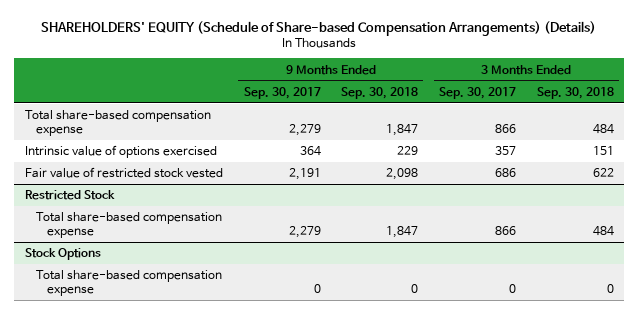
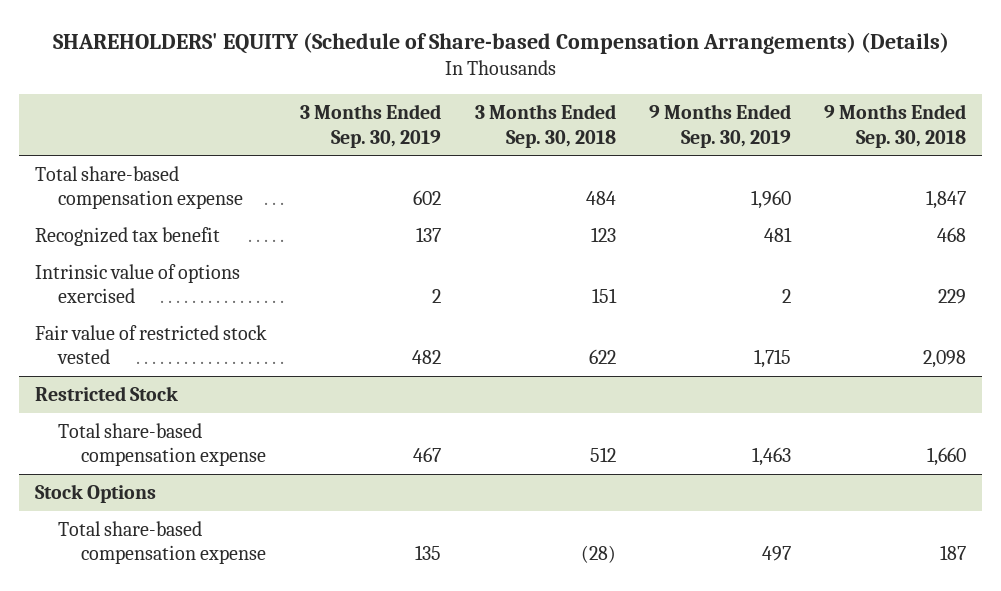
[243,86,321,99] Sep. 30, 2017 -> none
[439,86,517,99] Sep. 30, 2017 -> none
none -> [300,104,442,148] 3 Months Ended Sep. 30, 2019
none -> [648,104,791,148] 9 Months Ended Sep. 30, 2019
none -> [35,226,221,246] Recognized tax benefit
[386,226,419,239] 1,847 -> [926,447,966,467] 1,660
[592,226,614,237] 484 -> [589,447,616,463] 512
[411,284,419,294] 0 -> [939,545,966,561] 187
[606,284,614,294] 0 -> [580,545,616,564] (28)

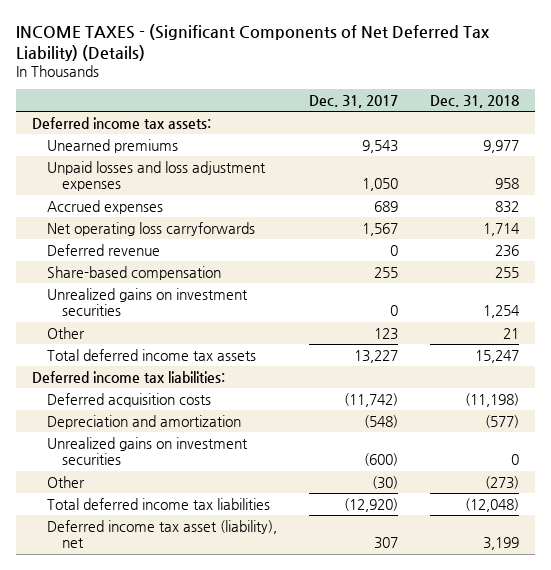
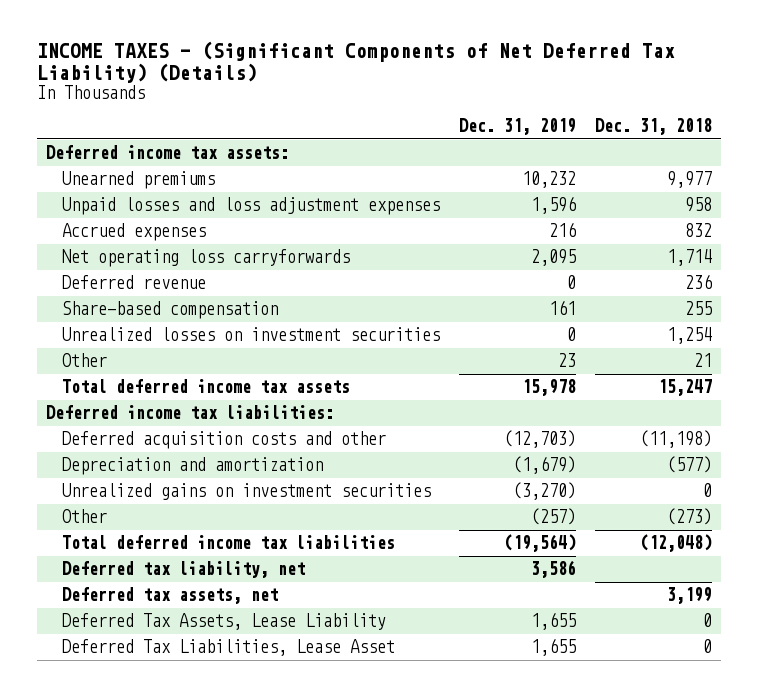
[309,94,399,108] Dec. 31, 2017 -> none
none -> [459,118,577,136] Dec. 31, 2019
[47,287,249,317] Unrealized gains on investment securities -> [62,327,441,342] Unrealized losses on investment securities
[47,392,212,407] Deferred acquisition costs -> [62,431,387,450] Deferred acquisition costs and other
none -> [62,561,306,579] Deferred tax liability, net
[47,519,278,549] Deferred income tax asset (liability), net -> [62,587,279,605] Deferred tax assets, net
none -> [62,613,387,631] Deferred Tax Assets, Lease Liability
none -> [62,639,396,657] Deferred Tax Liabilities, Lease Asset

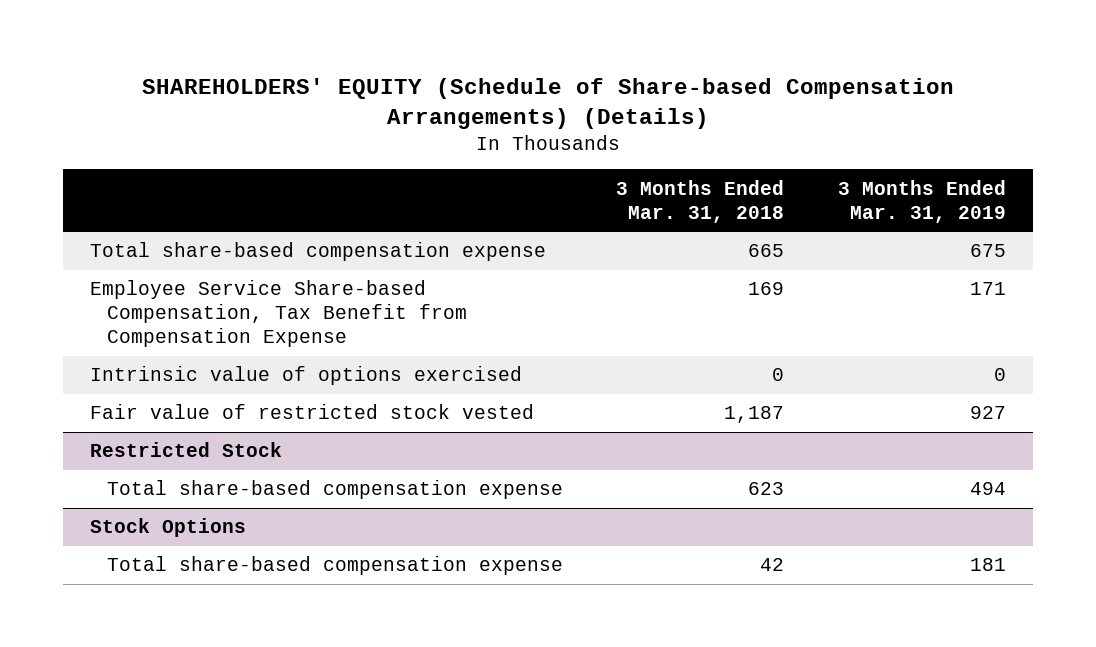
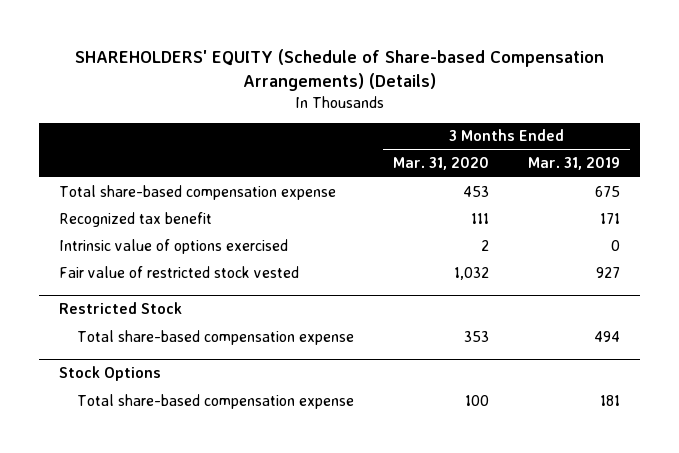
[616,179,785,223] 3 Months Ended Mar. 31, 2018 -> none
none -> [393,157,490,171] Mar. 31, 2020
[90,280,467,348] Employee Service Share-based Compensation, Tax Benefit from Compensation Expense -> [58,211,212,227] Recognized tax benefit

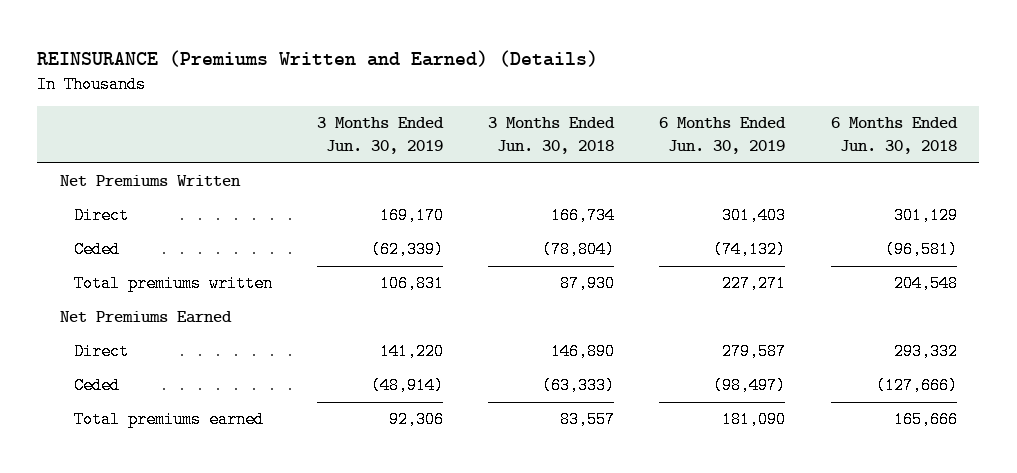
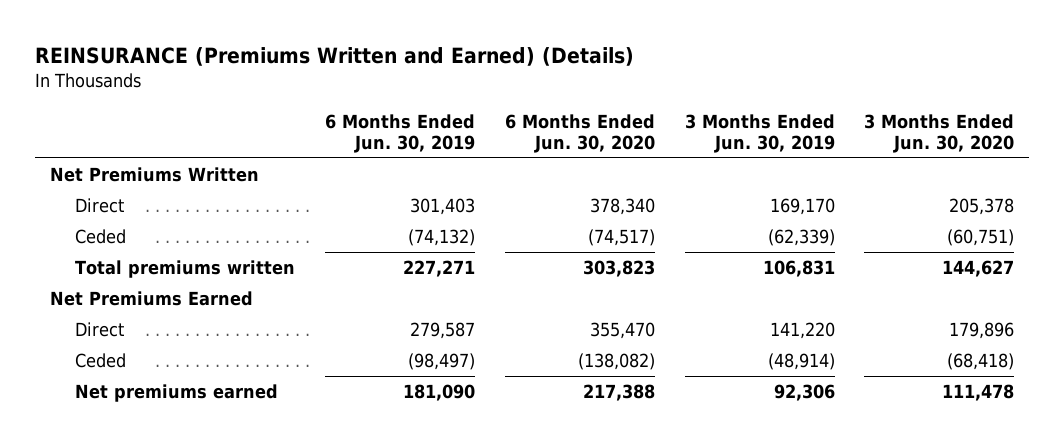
[488,117,616,155] 3 Months Ended Jun. 30, 2018 -> none
[830,117,958,155] 6 Months Ended Jun. 30, 2018 -> none
none -> [504,113,655,153] 6 Months Ended Jun. 30, 2020
none -> [864,113,1015,153] 3 Months Ended Jun. 30, 2020
[73,411,264,429] Total premiums earned -> [75,384,279,403] Net premiums earned

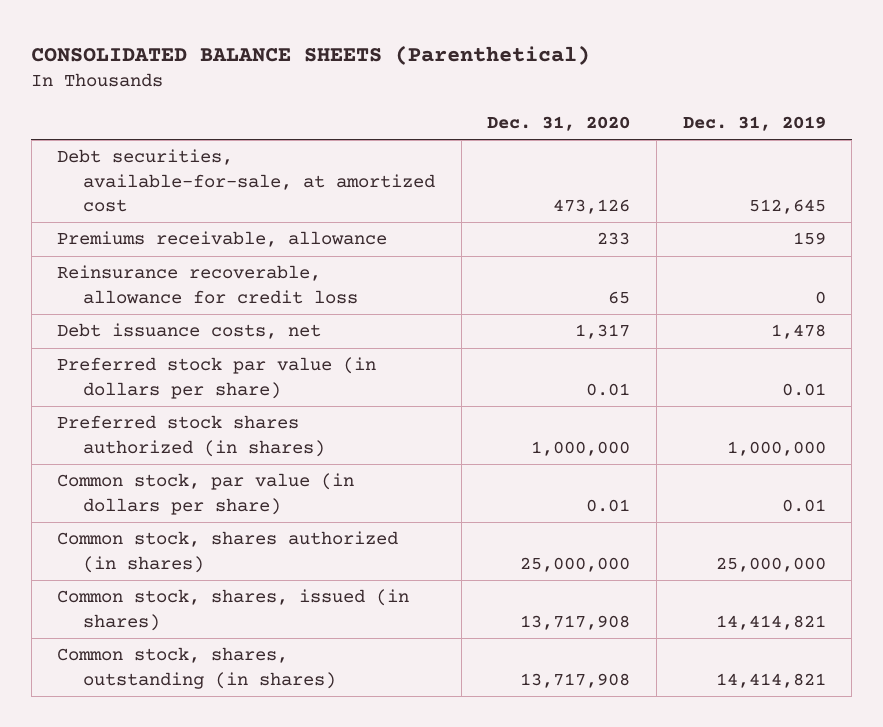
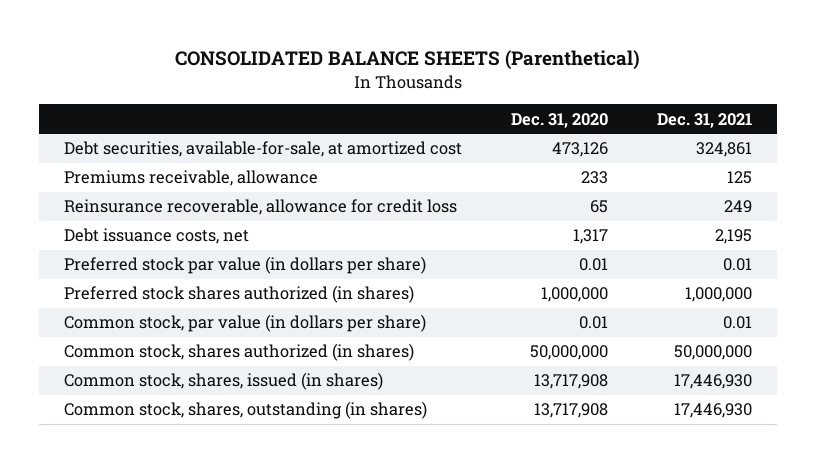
[682,115,826,131] Dec. 31, 2019 -> none
none -> [657,112,753,128] Dec. 31, 2021
[520,556,631,572] 25,000,000 -> [530,345,609,361] 50,000,000

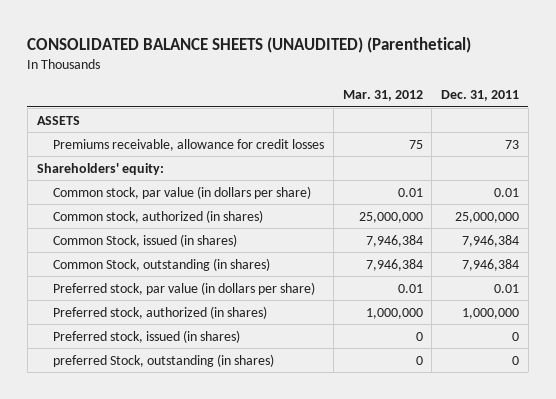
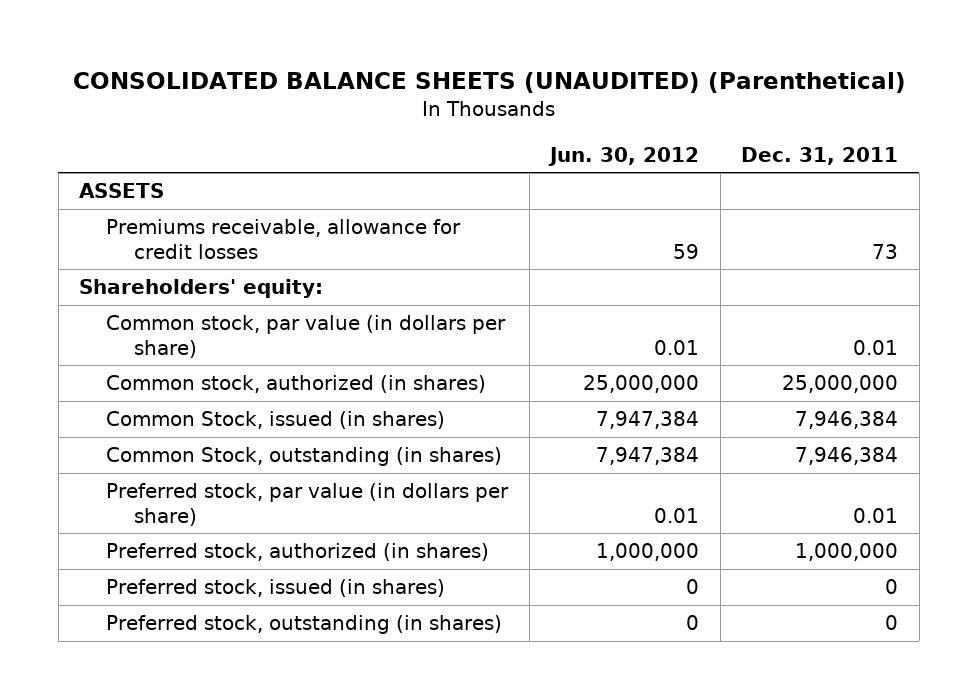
[342,90,423,102] Mar. 31, 2012 -> none
none -> [548,146,700,166] Jun. 30, 2012
[52,353,274,367] preferred Stock, outstanding (in shares) -> [106,615,503,635] Preferred stock, outstanding (in shares)

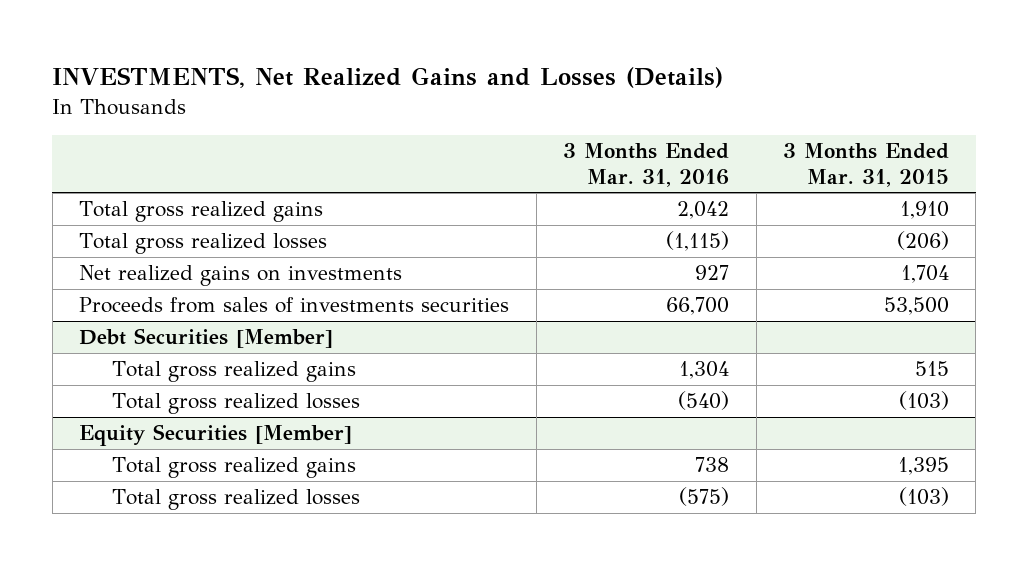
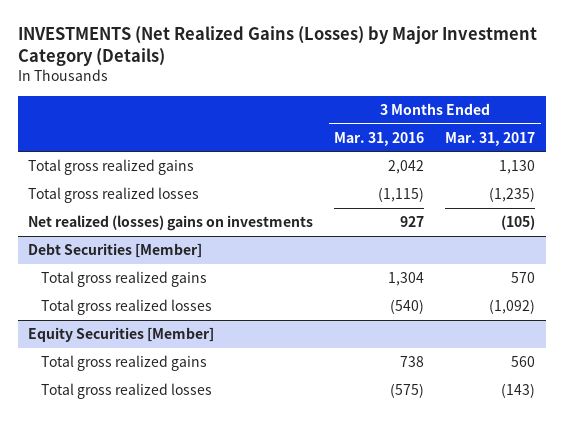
[52,67,724,89] INVESTMENTS, Net Realized Gains and Losses (Details) -> [18,26,538,67] INVESTMENTS (Net Realized Gains (Losses) by Major Investment Category (Details)
[783,142,950,187] 3 Months Ended Mar. 31, 2015 -> none
none -> [445,131,536,146] Mar. 31, 2017
[79,297,510,314] Proceeds from sales of investments securities -> none
[79,265,403,287] Net realized gains on investments -> [28,215,314,232] Net realized (losses) gains on investments

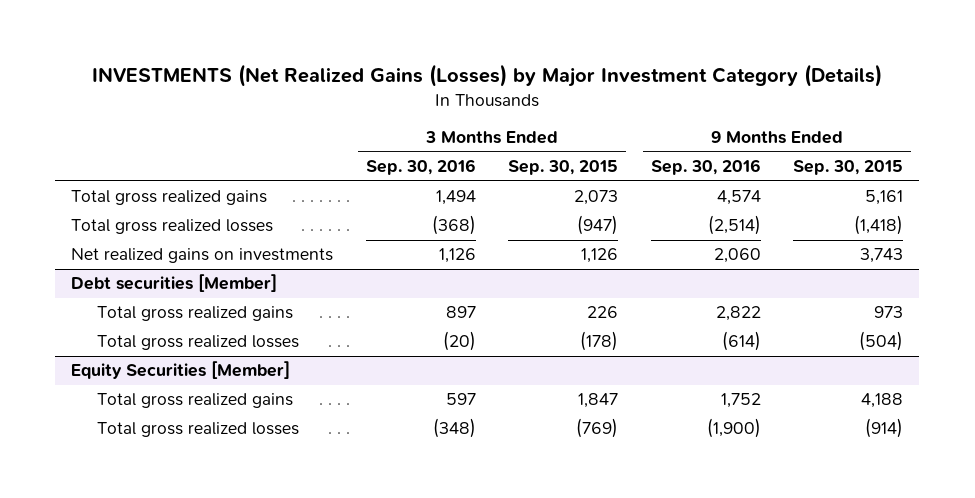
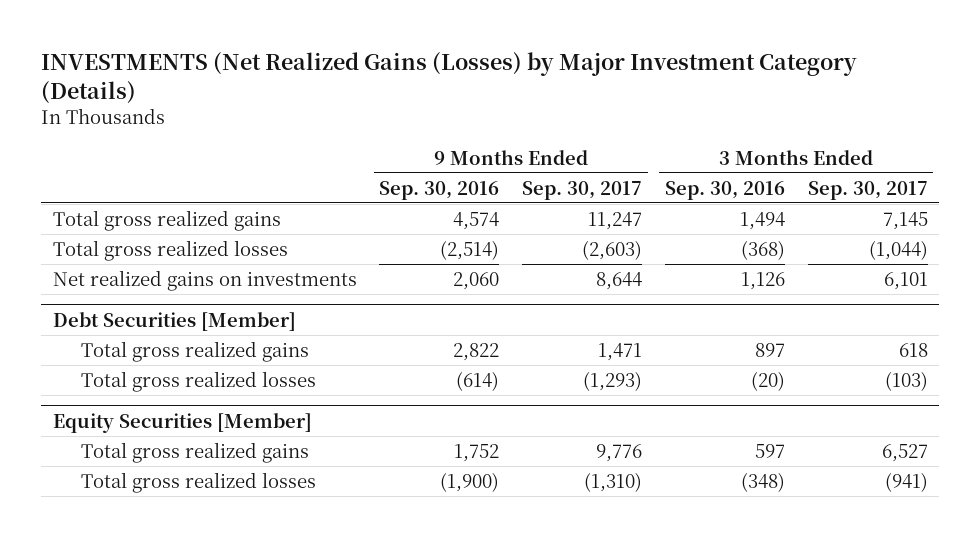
[508,160,619,176] Sep. 30, 2015 -> none
[793,160,904,176] Sep. 30, 2015 -> none
none -> [522,180,643,200] Sep. 30, 2017
none -> [807,180,928,200] Sep. 30, 2017
[71,274,278,293] Debt securities [Member] -> [52,311,296,331] Debt Securities [Member]

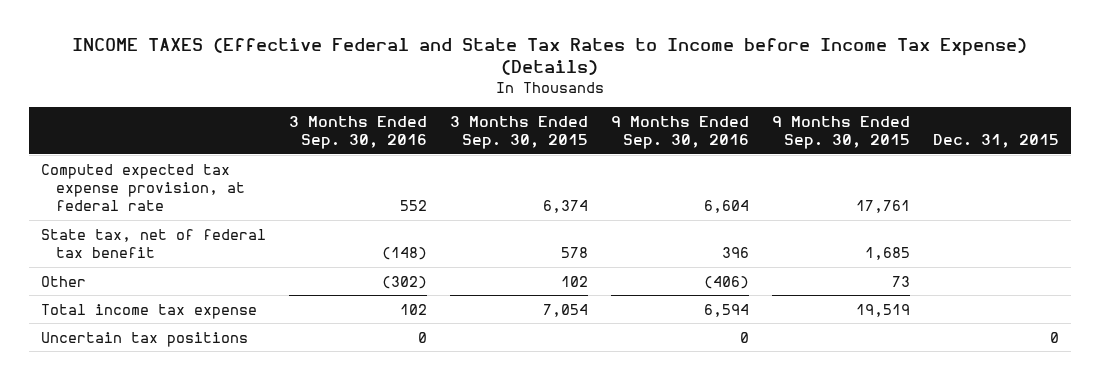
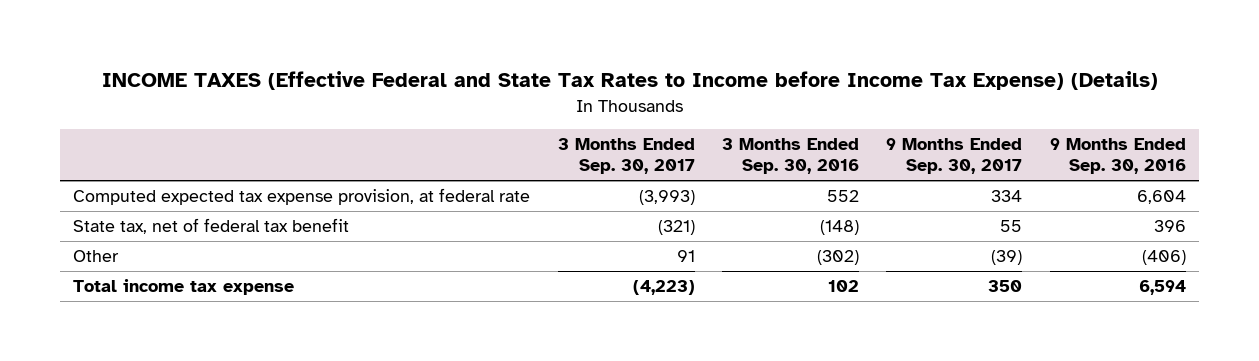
[449,115,588,150] 3 Months Ended Sep. 30, 2015 -> none
[771,115,910,150] 9 Months Ended Sep. 30, 2015 -> none
[933,134,1060,149] Dec. 31, 2015 -> none
none -> [557,138,695,175] 3 Months Ended Sep. 30, 2017
none -> [886,138,1023,175] 9 Months Ended Sep. 30, 2017
[40,331,248,347] Uncertain tax positions -> none

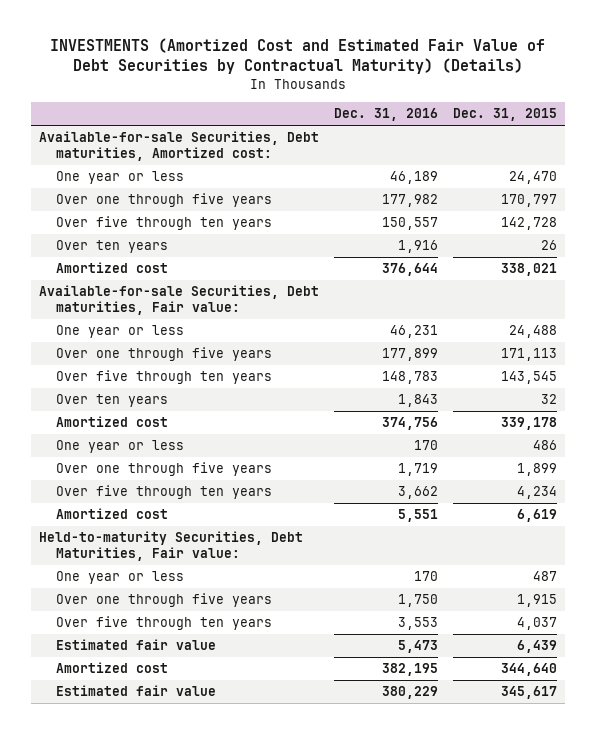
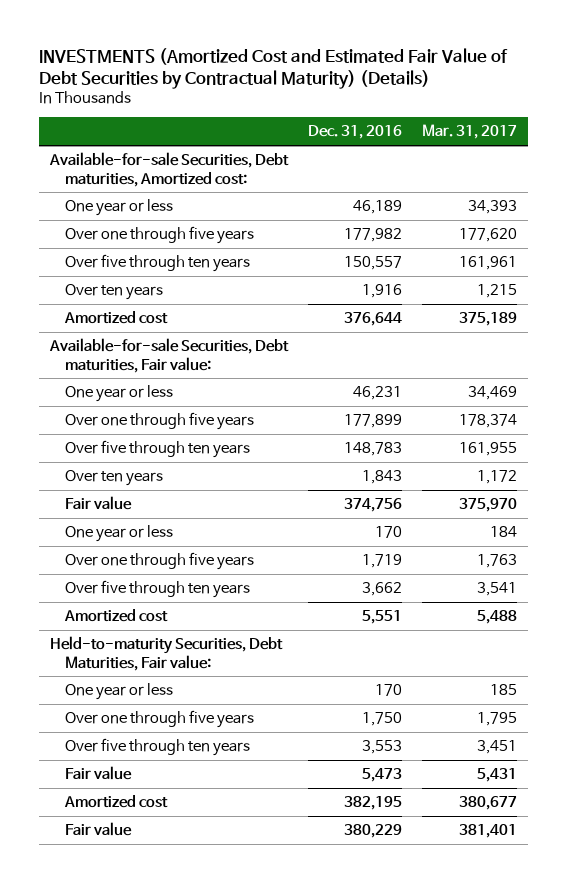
[453,108,558,122] Dec. 31, 2015 -> none
none -> [422,124,518,140] Mar. 31, 2017
[56,416,169,428] Amortized cost -> [64,496,132,511] Fair value
[56,639,217,651] Estimated fair value -> [64,766,132,781] Fair value
[56,685,217,697] Estimated fair value -> [64,822,132,837] Fair value

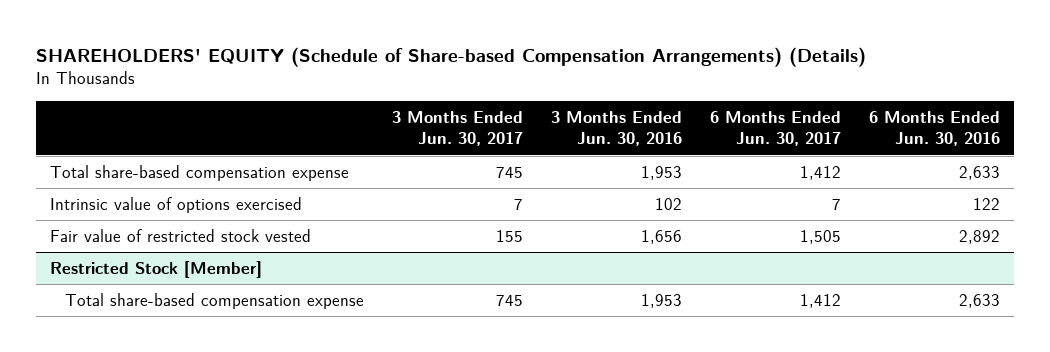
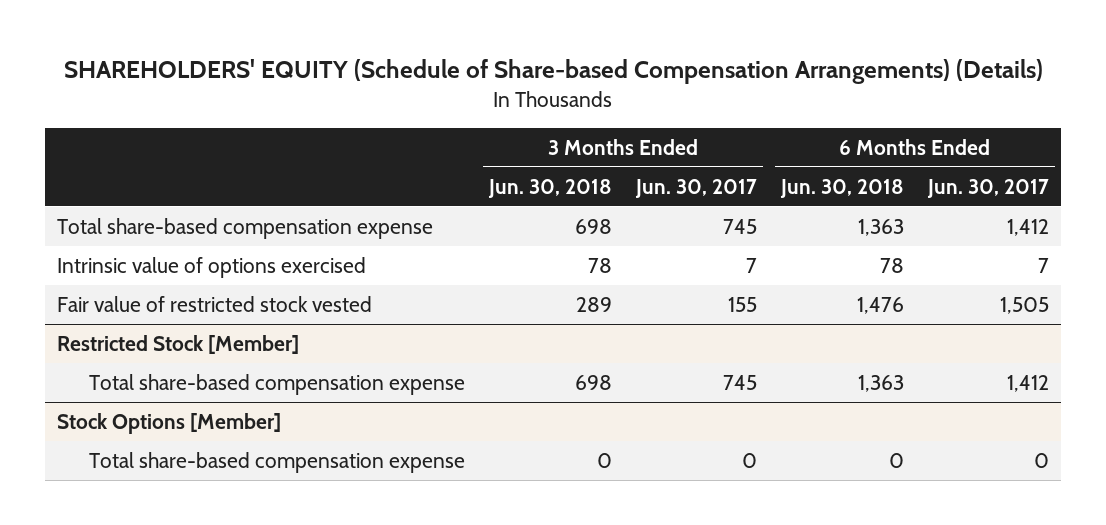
[550,111,682,147] 3 Months Ended Jun. 30, 2016 -> none
[869,111,1001,147] 6 Months Ended Jun. 30, 2016 -> none
none -> [487,178,612,198] Jun. 30, 2018
none -> [779,178,904,198] Jun. 30, 2018
none -> [57,412,282,434] Stock Options [Member]
none -> [88,451,465,473] Total share-based compensation expense

